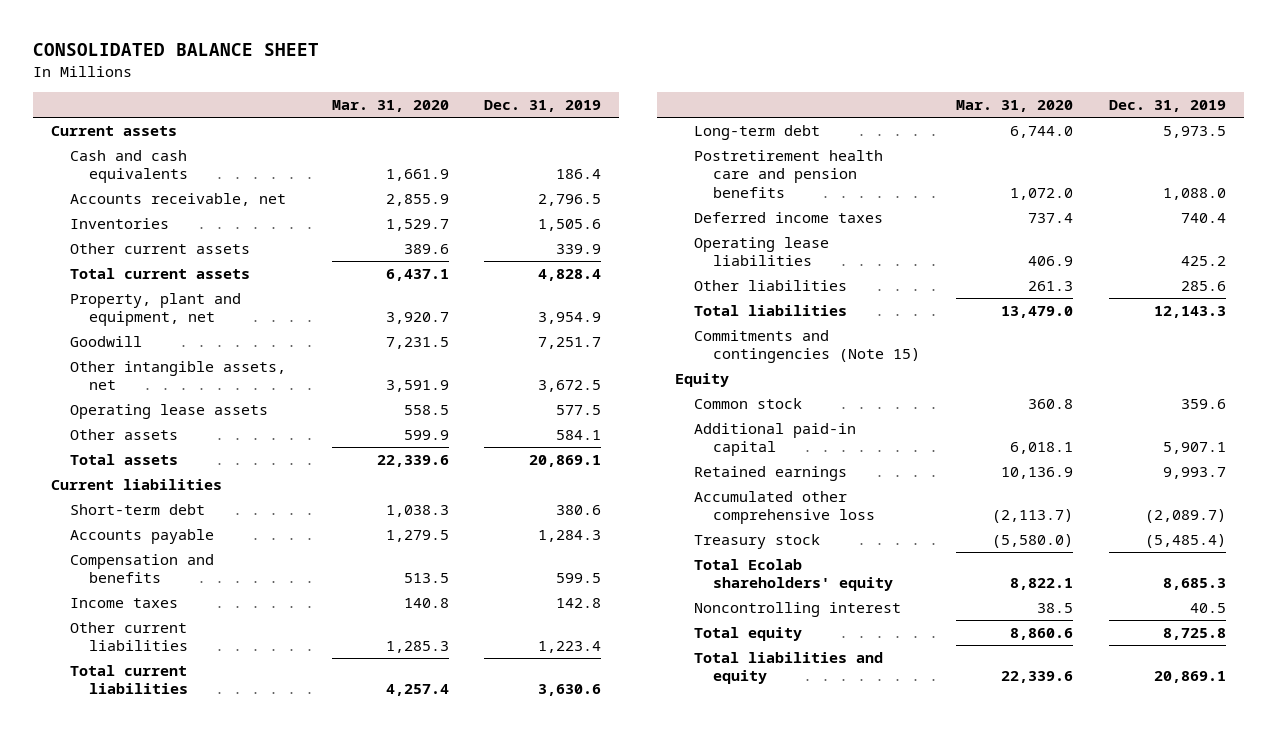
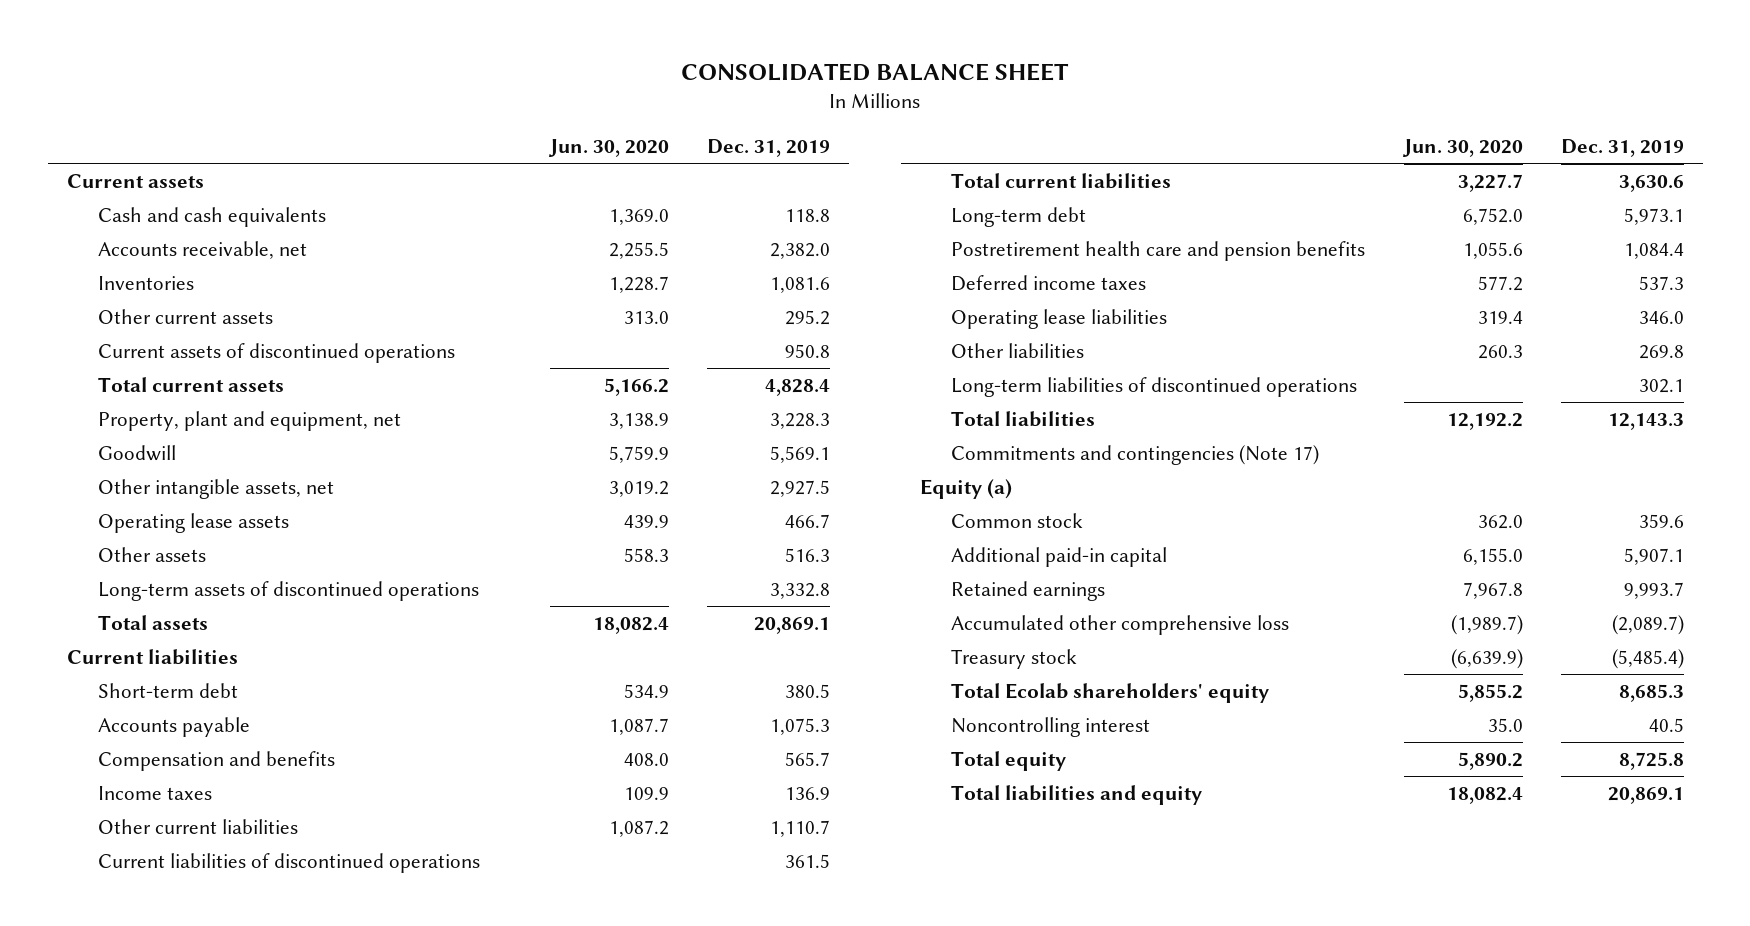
[331,100,449,113] Mar. 31, 2020 -> none
none -> [547,138,669,157] Jun. 30, 2020
[556,169,602,180] 186.4 -> [785,208,831,222] 118.8
[538,194,602,207] 2,796.5 -> [770,242,831,259] 2,382.0
[538,219,602,232] 1,505.6 -> [770,276,831,293] 1,081.6
[556,244,602,255] 339.9 -> [785,309,831,325] 295.2
none -> [97,342,455,363] Current assets of discontinued operations
[538,312,602,325] 3,954.9 -> [770,412,831,429] 3,228.3
[538,337,602,350] 7,251.7 -> [770,445,831,463] 5,569.1
[538,380,602,393] 3,672.5 -> [770,479,831,497] 2,927.5
[556,405,602,416] 577.5 -> [785,513,831,528] 466.7
[556,430,602,441] 584.1 -> [785,547,831,562] 516.3
none -> [97,580,479,601] Long-term assets of discontinued operations
[556,505,602,516] 380.6 -> [785,683,831,698] 380.5
[538,530,602,543] 1,284.3 -> [770,717,831,735] 1,075.3
[556,573,602,584] 599.5 -> [785,751,831,766] 565.7
[556,598,602,609] 142.8 -> [785,786,831,800] 136.9
[538,641,602,654] 1,223.4 -> [770,819,831,837] 1,110.7
none -> [97,852,480,873] Current liabilities of discontinued operations
[1162,126,1226,139] 5,973.5 -> [1623,207,1684,225] 5,973.1
[1162,187,1226,200] 1,088.0 -> [1623,242,1684,259] 1,084.4
[1180,213,1226,224] 740.4 -> [1638,275,1684,290] 537.3
[1180,256,1226,267] 425.2 -> [1638,310,1684,324] 346.0
[1180,281,1226,292] 285.6 -> [1638,344,1684,359] 269.8
none -> [951,376,1358,397] Long-term liabilities of discontinued operations
[694,330,921,364] Commitments and contingencies (Note 15) -> [951,444,1320,465] Commitments and contingencies (Note 17)
[675,373,730,388] Equity -> [920,478,1013,499] Equity (a)

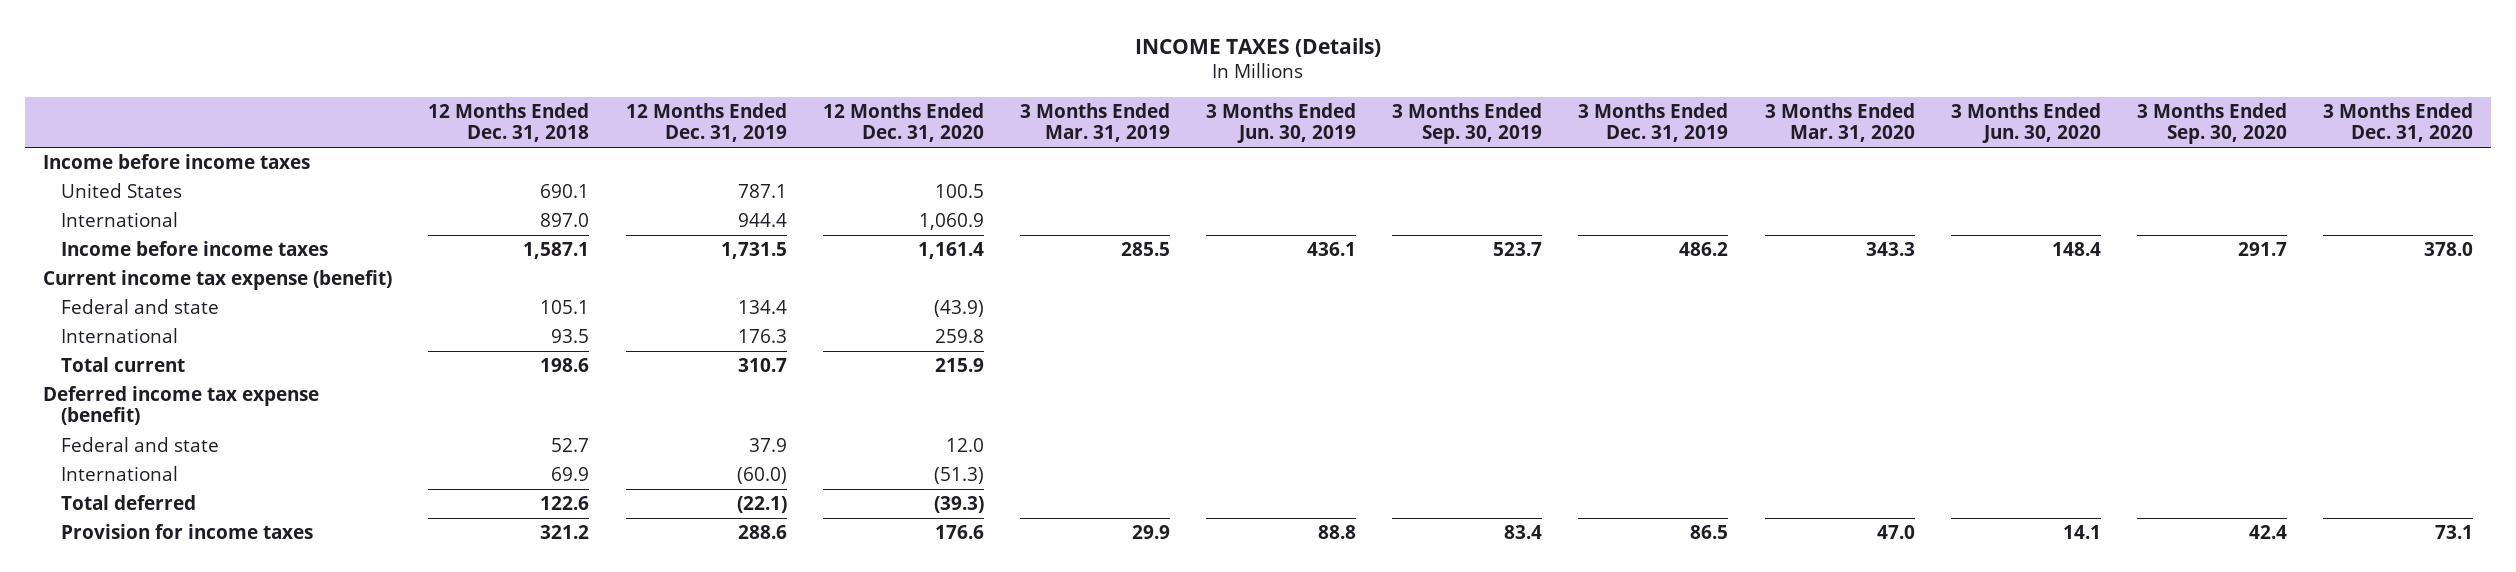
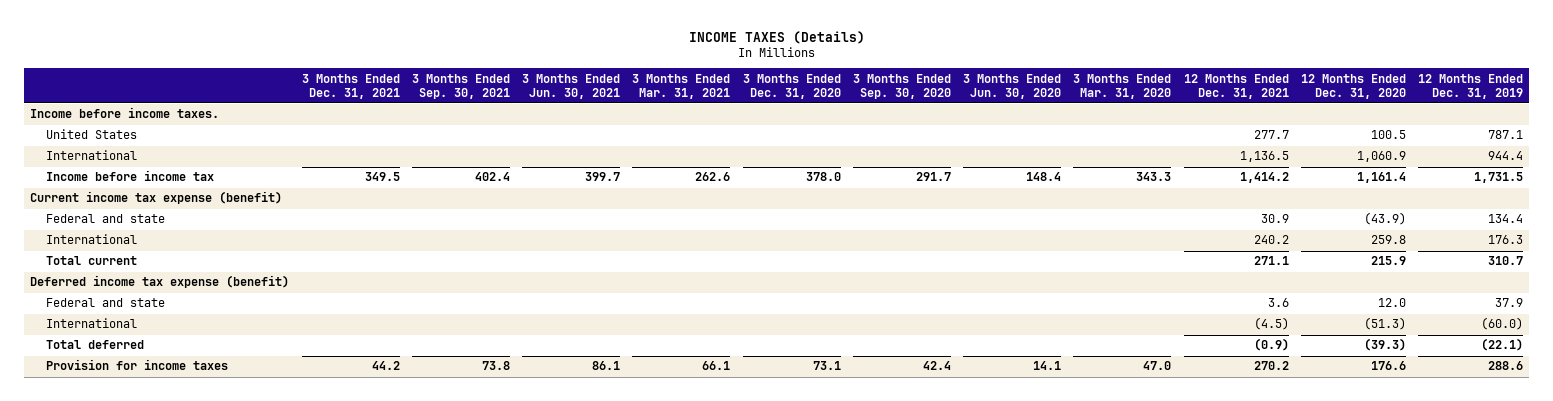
[428,102,590,142] 12 Months Ended Dec. 31, 2018 -> none
[1019,102,1170,142] 3 Months Ended Mar. 31, 2019 -> none
[1206,102,1357,143] 3 Months Ended Jun. 30, 2019 -> none
[1392,102,1543,144] 3 Months Ended Sep. 30, 2019 -> none
[1578,102,1729,142] 3 Months Ended Dec. 31, 2019 -> none
none -> [301,73,400,99] 3 Months Ended Dec. 31, 2021
none -> [411,73,510,99] 3 Months Ended Sep. 30, 2021
none -> [522,73,621,99] 3 Months Ended Jun. 30, 2021
none -> [632,73,731,99] 3 Months Ended Mar. 31, 2021
none -> [1183,73,1289,99] 12 Months Ended Dec. 31, 2021
[43,154,311,170] Income before income taxes -> [30,107,220,119] Income before income taxes.
[61,241,329,257] Income before income taxes -> [45,170,214,182] Income before income tax

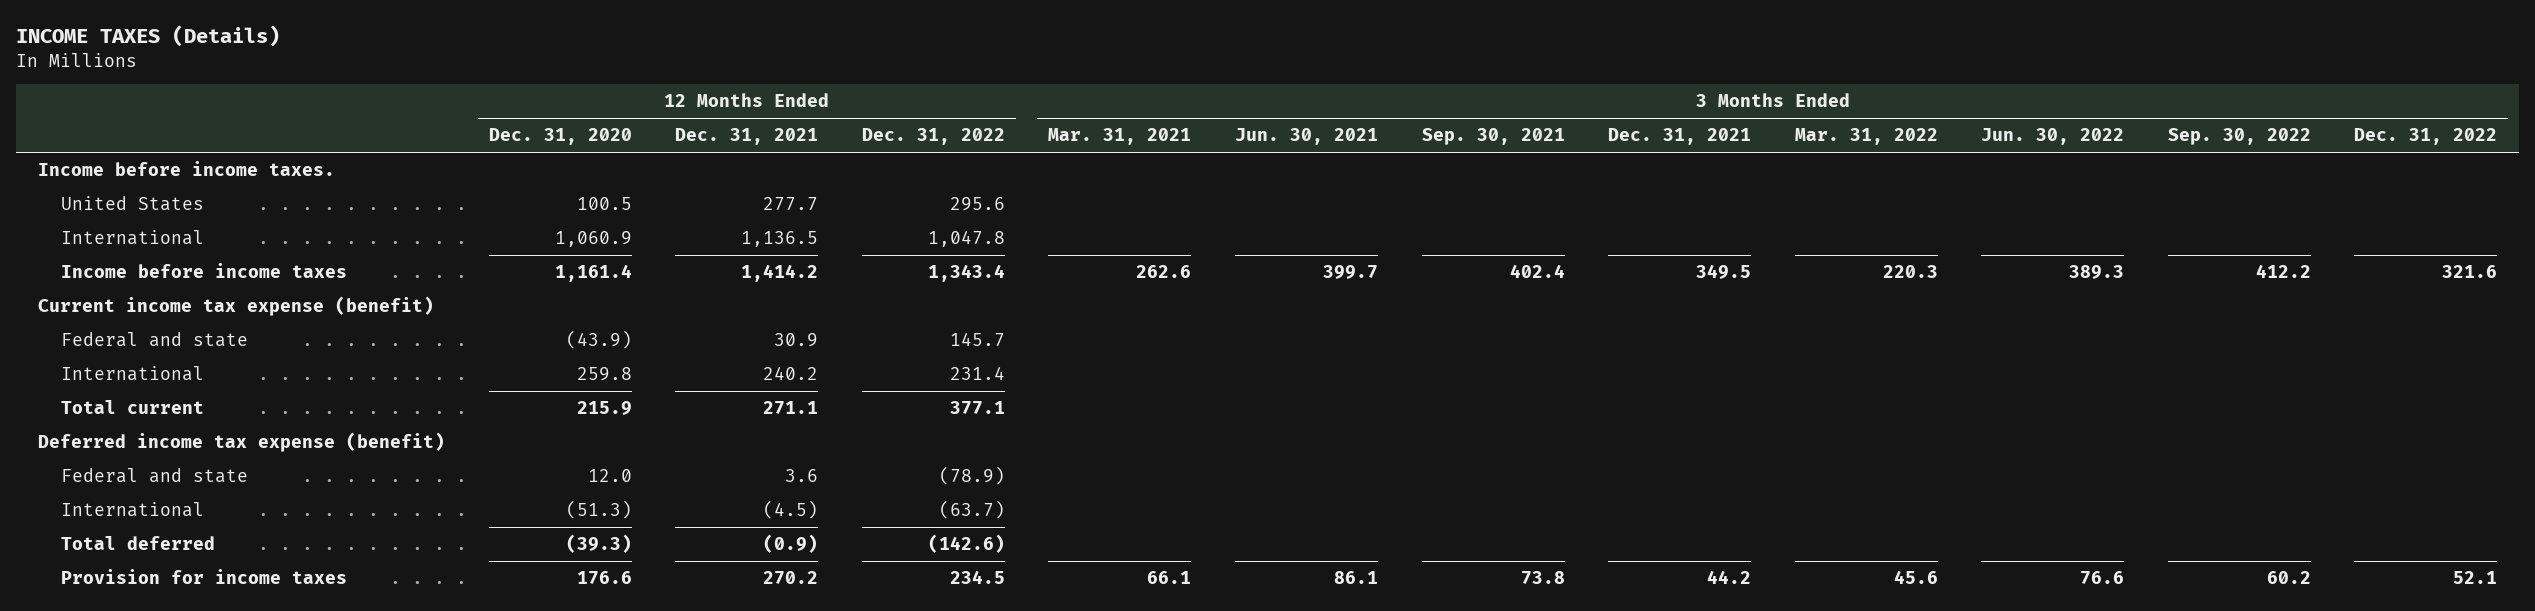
[742,73,841,99] 3 Months Ended Dec. 31, 2020 -> none
[852,73,951,99] 3 Months Ended Sep. 30, 2020 -> none
[963,73,1062,99] 3 Months Ended Jun. 30, 2020 -> none
[1073,73,1172,99] 3 Months Ended Mar. 31, 2020 -> none
[1418,73,1524,99] 12 Months Ended Dec. 31, 2019 -> none
none -> [861,128,1005,146] Dec. 31, 2022
none -> [1794,128,1938,146] Mar. 31, 2022
none -> [1981,128,2125,146] Jun. 30, 2022
none -> [2167,128,2311,146] Sep. 30, 2022
none -> [2354,128,2498,146] Dec. 31, 2022
[45,170,214,182] Income before income tax -> [60,263,347,279] Income before income taxes

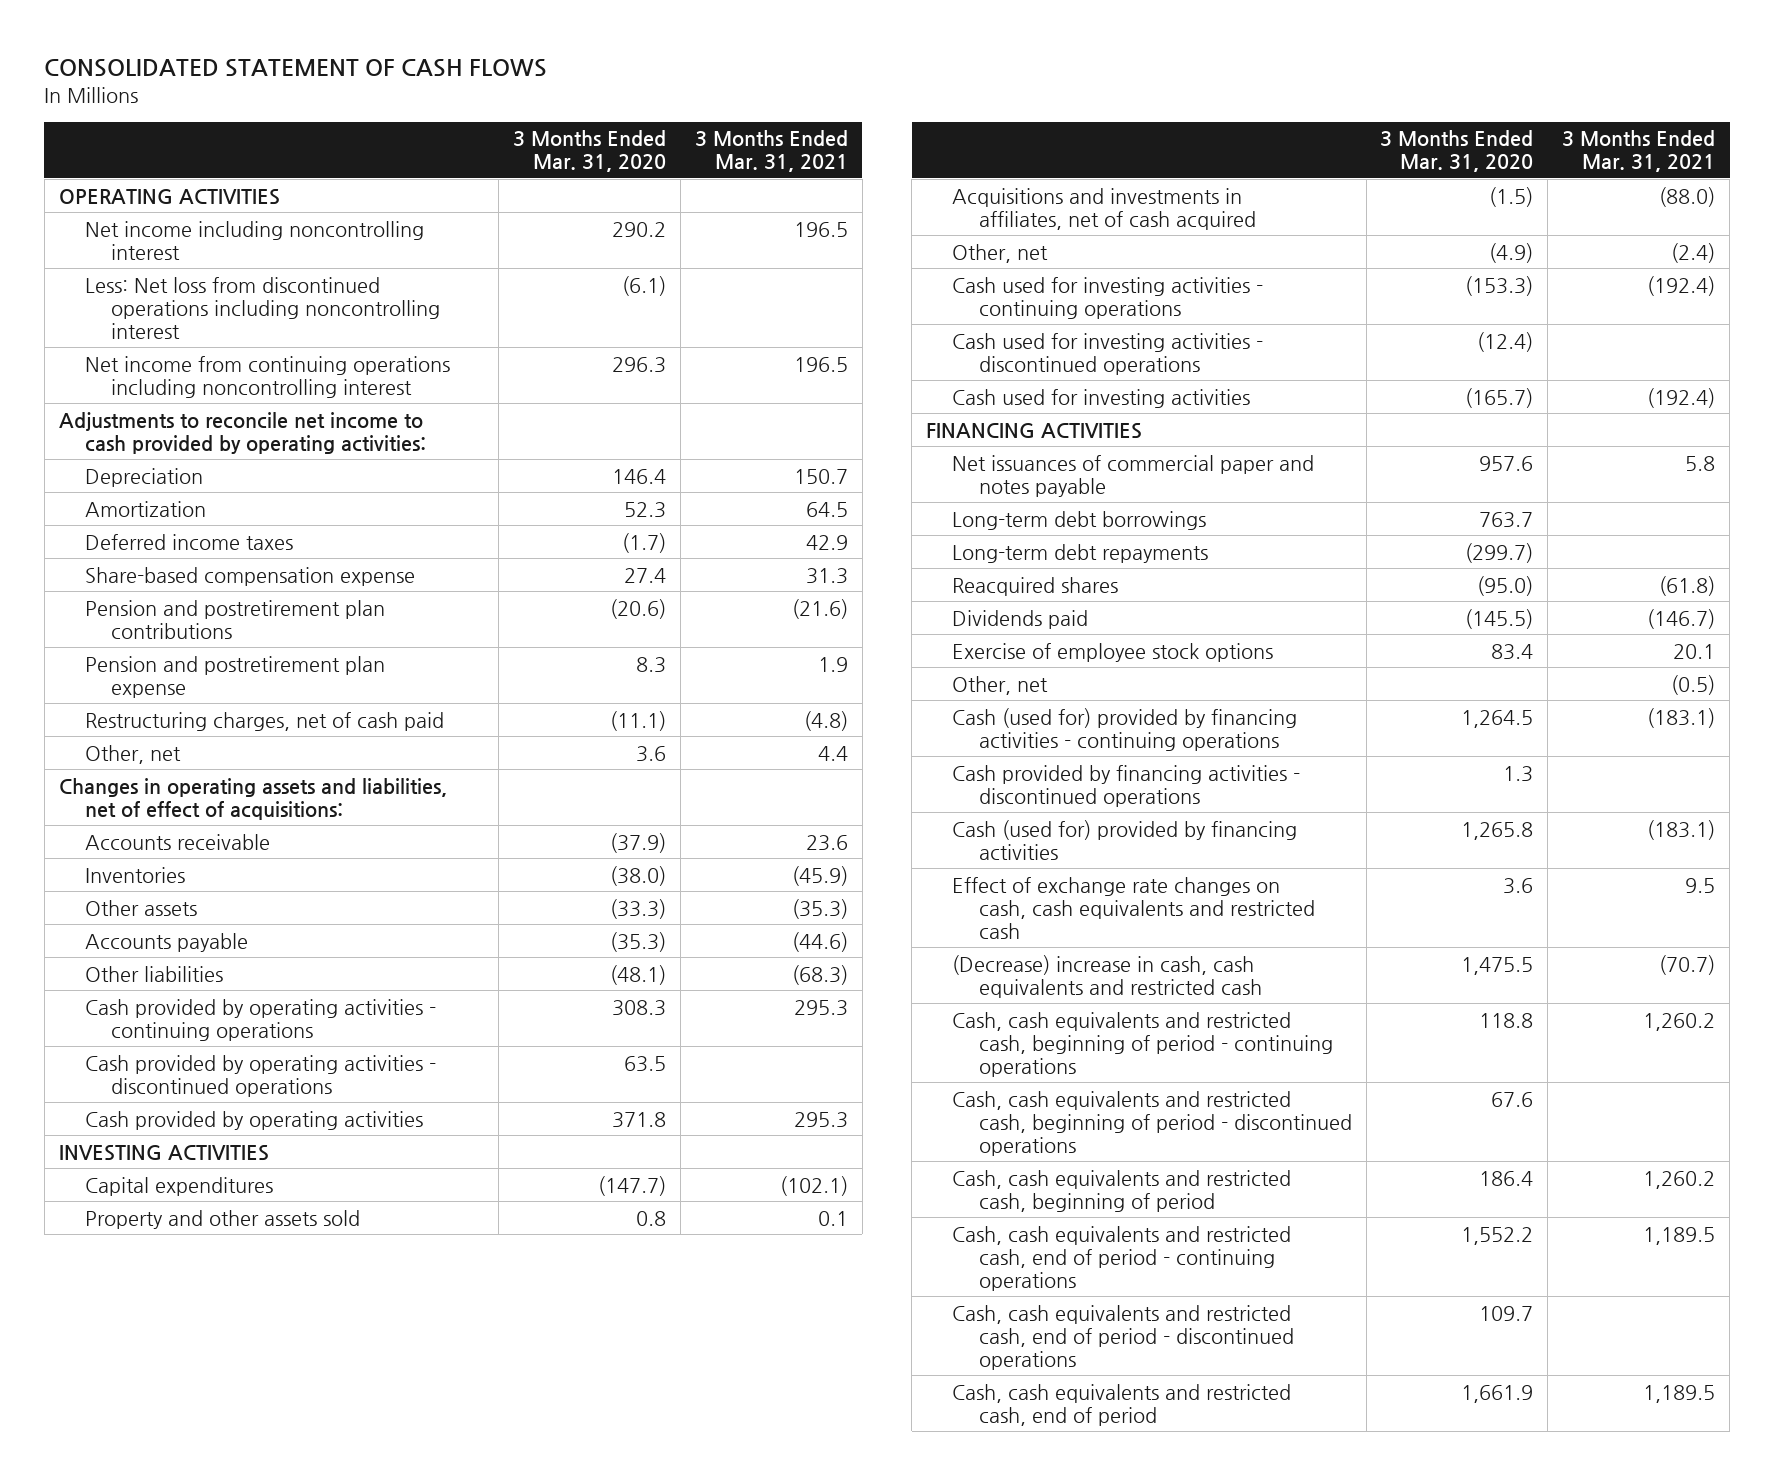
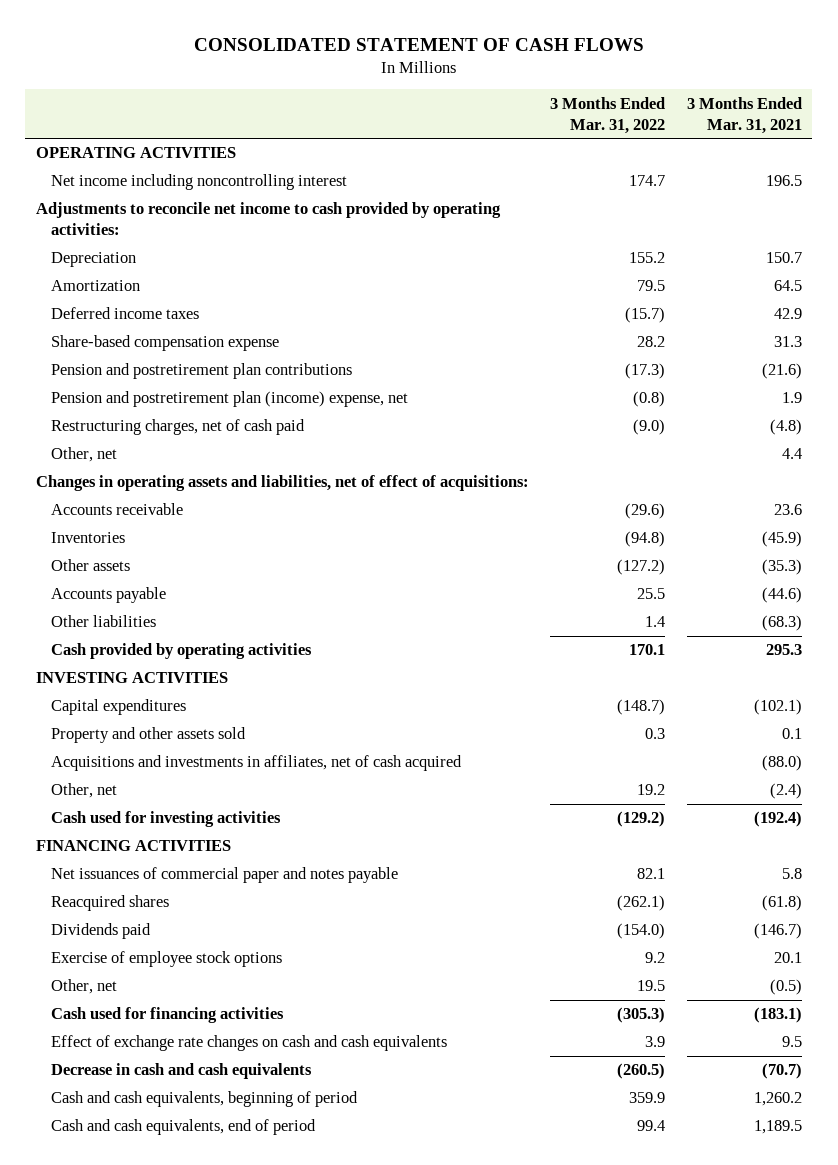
[512,130,666,173] 3 Months Ended Mar. 31, 2020 -> none
none -> [550,96,666,134] 3 Months Ended Mar. 31, 2022
[84,276,441,339] Less: Net loss from discontinued operations including noncontrolling interest -> none
[84,355,450,398] Net income from continuing operations including noncontrolling interest -> none
[84,655,385,698] Pension and postretirement plan expense -> [51,391,409,408] Pension and postretirement plan (income) expense, net
[84,998,436,1041] Cash provided by operating activities - continuing operations -> none
[84,1054,436,1097] Cash provided by operating activities - discontinued operations -> none
[952,276,1264,319] Cash used for investing activities - continuing operations -> none
[952,332,1264,375] Cash used for investing activities - discontinued operations -> none
[952,510,1207,530] Long-term debt borrowings -> none
[952,543,1209,563] Long-term debt repayments -> none
[952,707,1298,751] Cash (used for) provided by financing activities - continuing operations -> none
[952,764,1301,807] Cash provided by financing activities - discontinued operations -> none
[952,1011,1333,1077] Cash, cash equivalents and restricted cash, beginning of period - continuing operations -> none
[952,1090,1352,1156] Cash, cash equivalents and restricted cash, beginning of period - discontinued operations -> none
[952,1225,1292,1291] Cash, cash equivalents and restricted cash, end of period - continuing operations -> none
[952,1304,1294,1370] Cash, cash equivalents and restricted cash, end of period - discontinued operations -> none
[952,819,1298,860] Cash (used for) provided by financing activities -> [51,1007,285,1024] Cash used for financing activities
[952,876,1315,939] Effect of exchange rate changes on cash, cash equivalents and restricted cash -> [51,1035,448,1052] Effect of exchange rate changes on cash and cash equivalents
[952,954,1262,998] (Decrease) increase in cash, cash equivalents and restricted cash -> [51,1063,313,1080] Decrease in cash and cash equivalents
[952,1169,1292,1212] Cash, cash equivalents and restricted cash, beginning of period -> [51,1091,359,1108] Cash and cash equivalents, beginning of period
[952,1383,1292,1426] Cash, cash equivalents and restricted cash, end of period -> [51,1119,317,1136] Cash and cash equivalents, end of period

